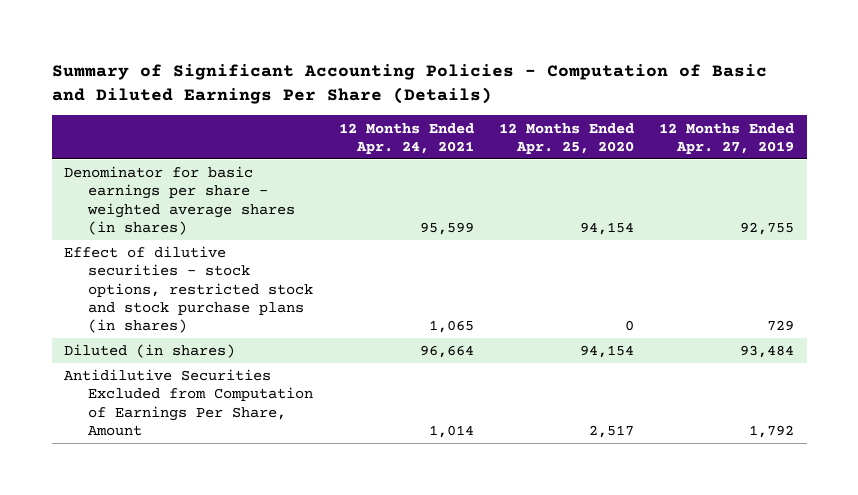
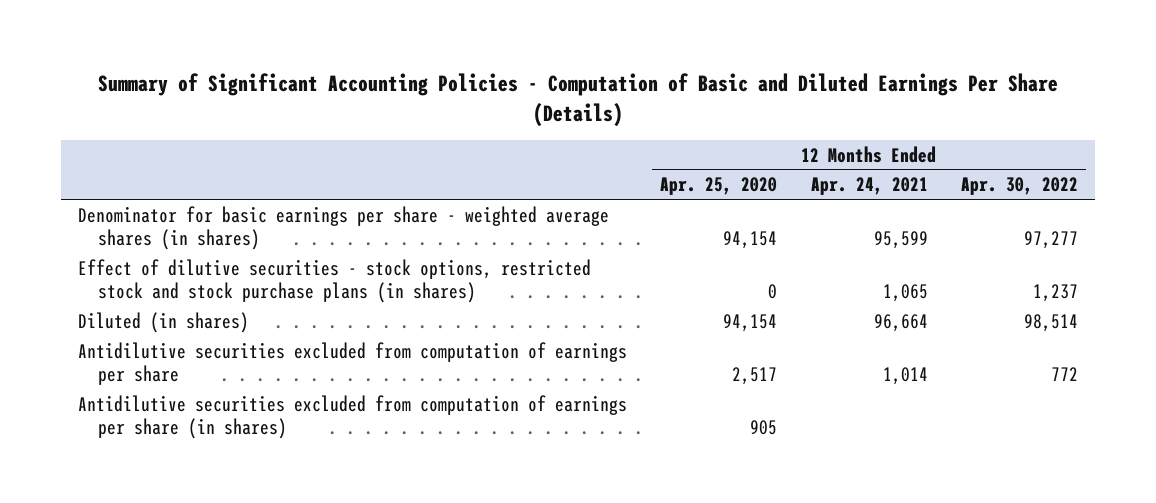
[659,122,795,154] 12 Months Ended Apr. 27, 2019 -> none
none -> [961,177,1079,196] Apr. 30, 2022
[64,369,314,436] Antidilutive Securities Excluded from Computation of Earnings Per Share, Amount -> [77,341,627,385] Antidilutive securities excluded from computation of earnings per share
none -> [77,394,627,439] Antidilutive securities excluded from computation of earnings per share (in shares)

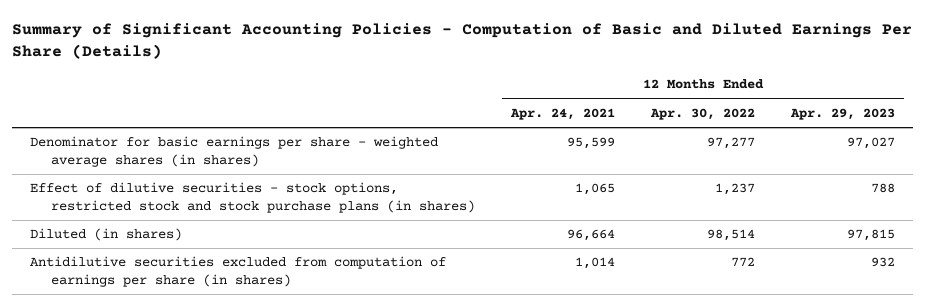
[660,177,778,196] Apr. 25, 2020 -> none
none -> [790,107,896,120] Apr. 29, 2023
[77,394,627,439] Antidilutive securities excluded from computation of earnings per share (in shares) -> none
[77,341,627,385] Antidilutive securities excluded from computation of earnings per share -> [29,256,446,287] Antidilutive securities excluded from computation of earnings per share (in shares)

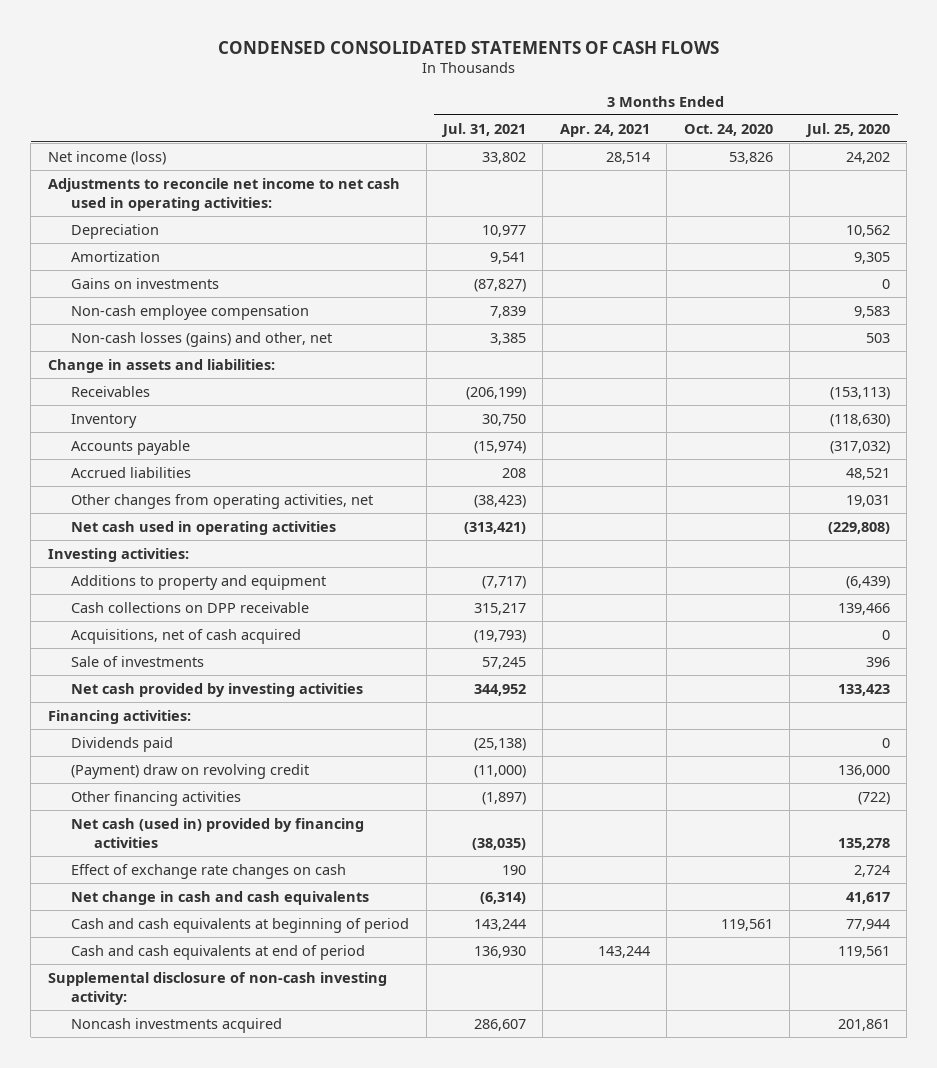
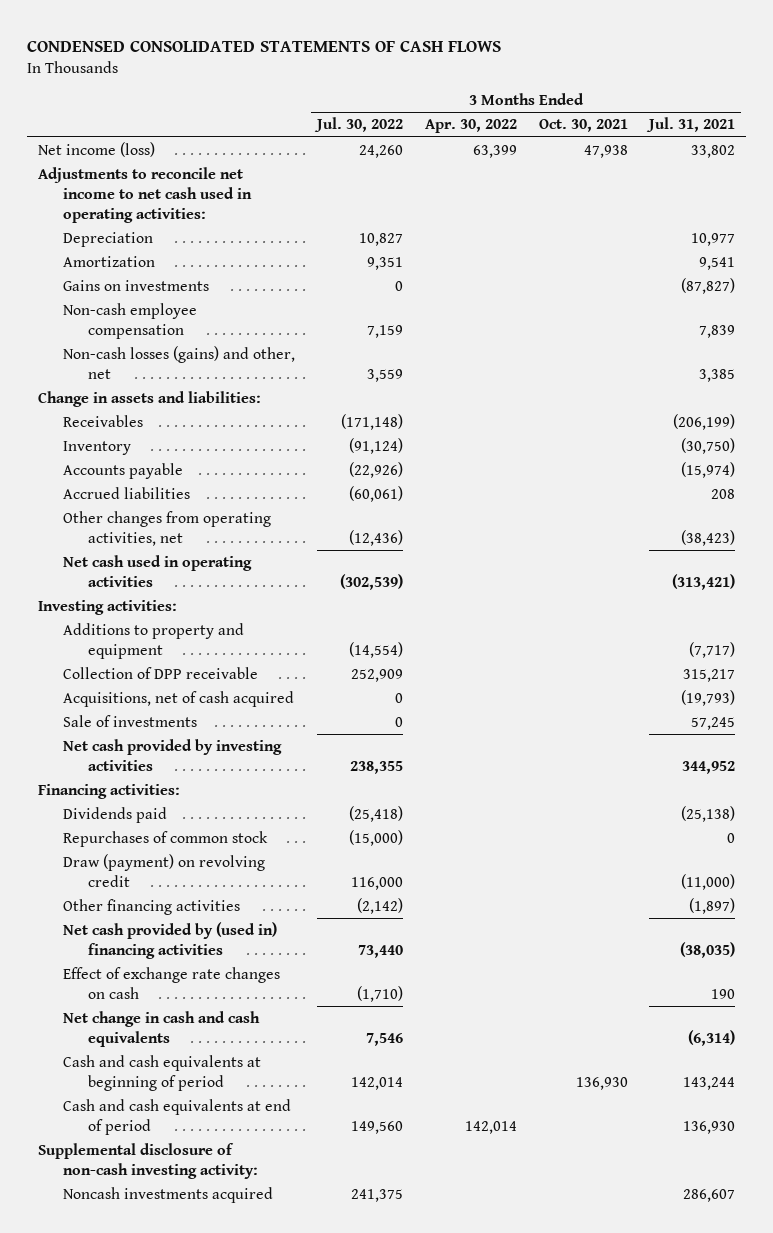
[559,123,650,137] Apr. 24, 2021 -> none
[683,123,773,136] Oct. 24, 2020 -> none
[804,122,890,137] Jul. 25, 2020 -> none
none -> [313,117,403,133] Jul. 30, 2022
none -> [424,119,517,134] Apr. 30, 2022
none -> [538,119,628,133] Oct. 30, 2021
[481,413,526,426] 30,750 -> [681,437,736,454] (30,750)
[71,601,310,613] Cash collections on DPP receivable -> [63,666,259,679] Collection of DPP receivable
none -> [63,830,269,847] Repurchases of common stock
[71,763,310,779] (Payment) draw on revolving credit -> [63,853,266,887] Draw (payment) on revolving credit
[71,817,365,848] Net cash (used in) provided by financing activities -> [63,921,278,959] Net cash provided by (used in) financing activities

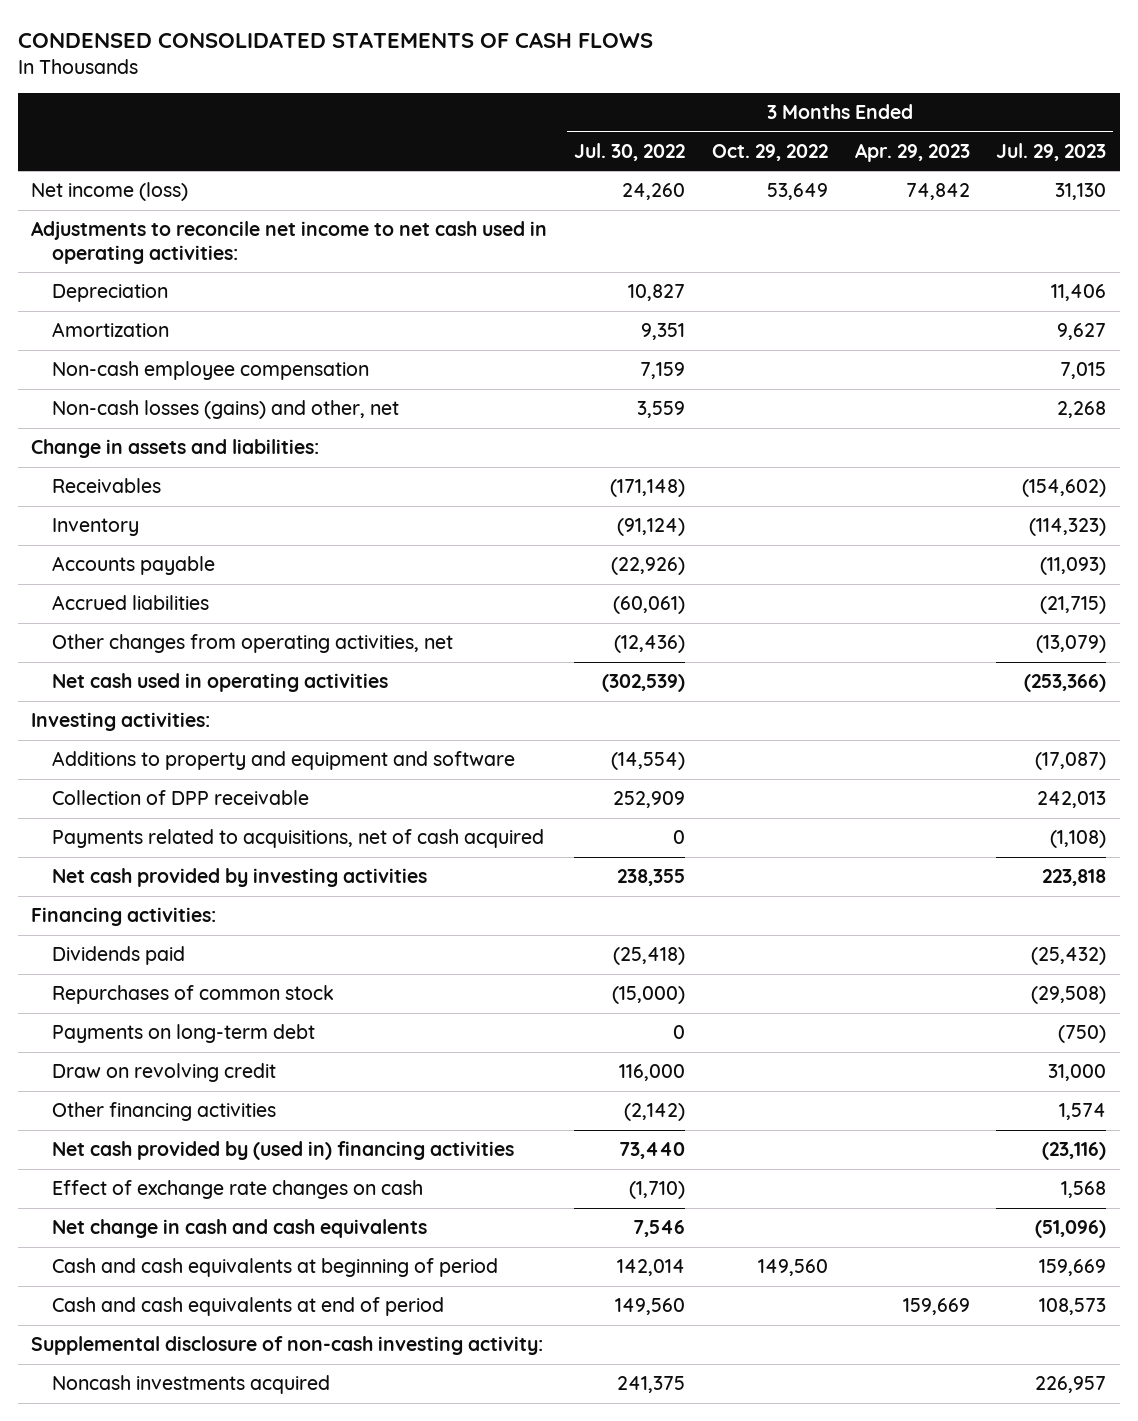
[424,119,517,134] Apr. 30, 2022 -> none
[538,119,628,133] Oct. 30, 2021 -> none
[646,117,736,133] Jul. 31, 2021 -> none
none -> [711,144,828,162] Oct. 29, 2022
none -> [854,143,970,163] Apr. 29, 2023
none -> [996,143,1107,162] Jul. 29, 2023
[63,279,210,291] Gains on investments -> none
[63,622,245,659] Additions to property and equipment -> [51,751,515,771] Additions to property and equipment and software
[63,714,198,727] Sale of investments -> none
[63,690,295,707] Acquisitions, net of cash acquired -> [51,829,544,849] Payments related to acquisitions, net of cash acquired
none -> [51,1024,315,1044] Payments on long-term debt
[63,853,266,887] Draw (payment) on revolving credit -> [51,1063,276,1083] Draw on revolving credit

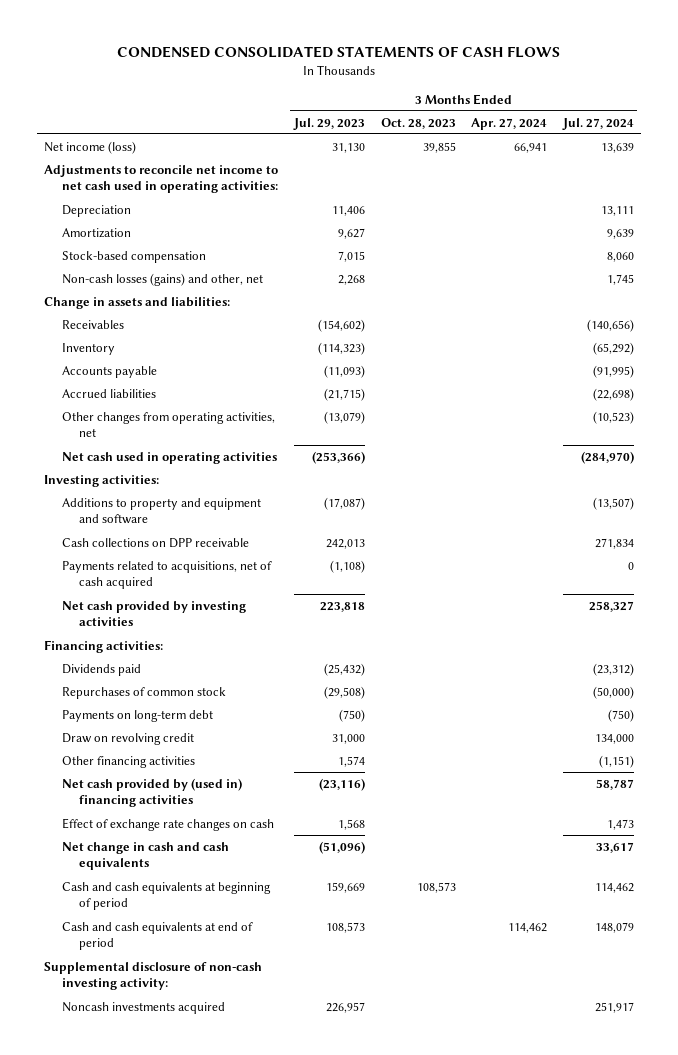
[574,143,686,162] Jul. 30, 2022 -> none
[711,144,828,162] Oct. 29, 2022 -> none
[854,143,970,163] Apr. 29, 2023 -> none
none -> [380,117,456,129] Oct. 28, 2023
none -> [471,117,548,130] Apr. 27, 2024
none -> [561,117,634,130] Jul. 27, 2024
[51,361,369,381] Non-cash employee compensation -> [61,250,206,263] Stock-based compensation
[51,790,309,806] Collection of DPP receivable -> [61,537,249,548] Cash collections on DPP receivable

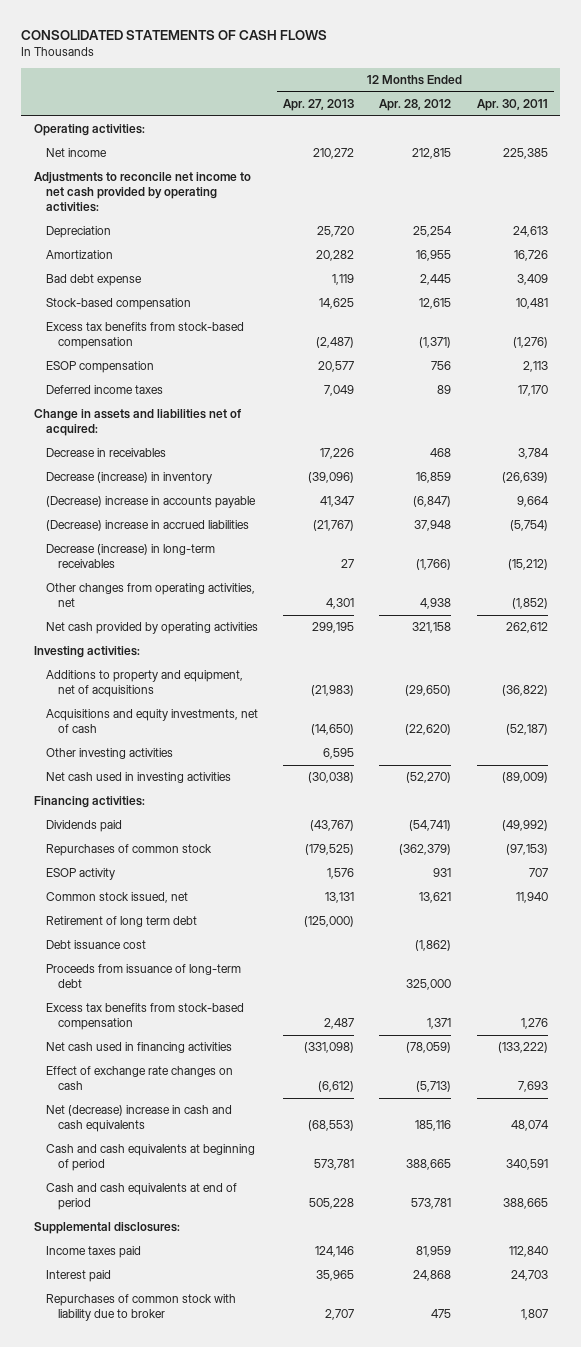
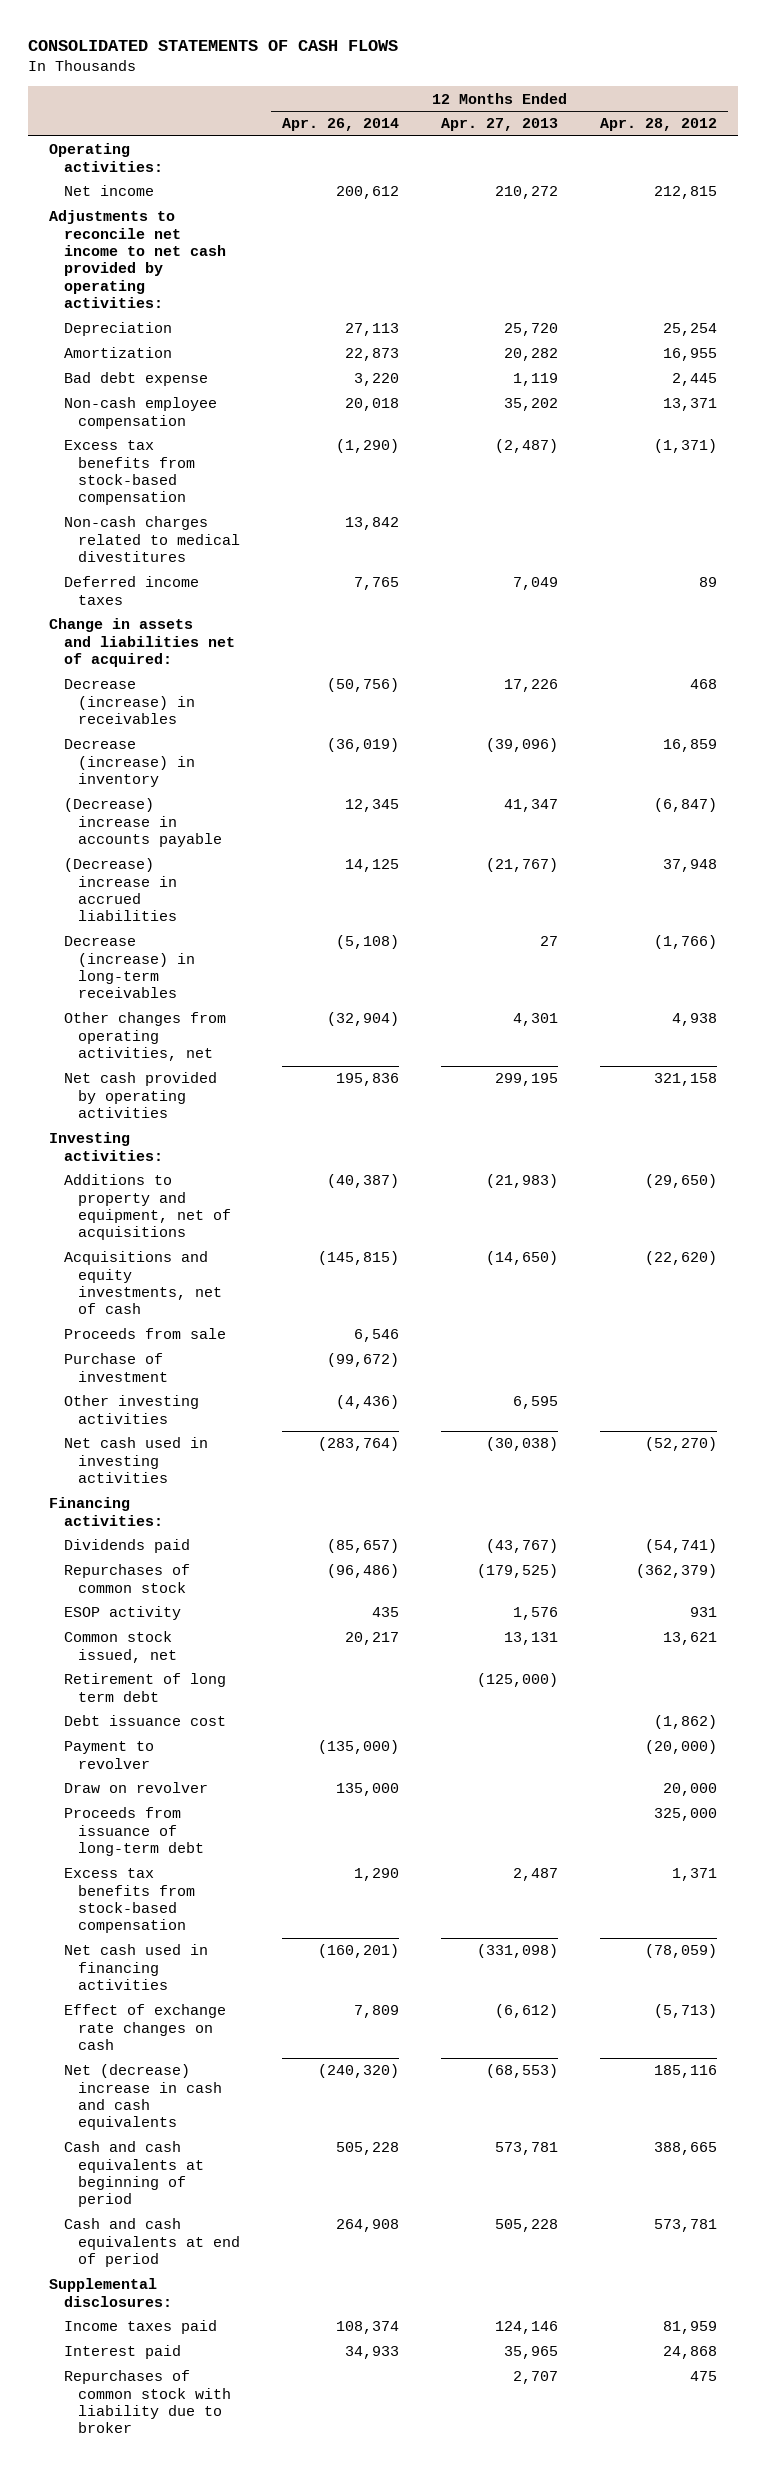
[476,99,548,112] Apr. 30, 2011 -> none
none -> [281,118,399,132] Apr. 26, 2014
[45,298,191,311] Stock-based compensation -> none
none -> [63,397,217,429] Non-cash employee compensation
[45,361,154,374] ESOP compensation -> none
none -> [63,516,240,563] Non-cash charges related to medical divestitures
[45,448,166,458] Decrease in receivables -> [63,679,195,725] Decrease (increase) in receivables
none -> [63,1328,226,1340] Proceeds from sale
none -> [63,1353,168,1382] Purchase of investment
none -> [63,1741,154,1769] Payment to revolver
none -> [63,1782,208,1794] Draw on revolver

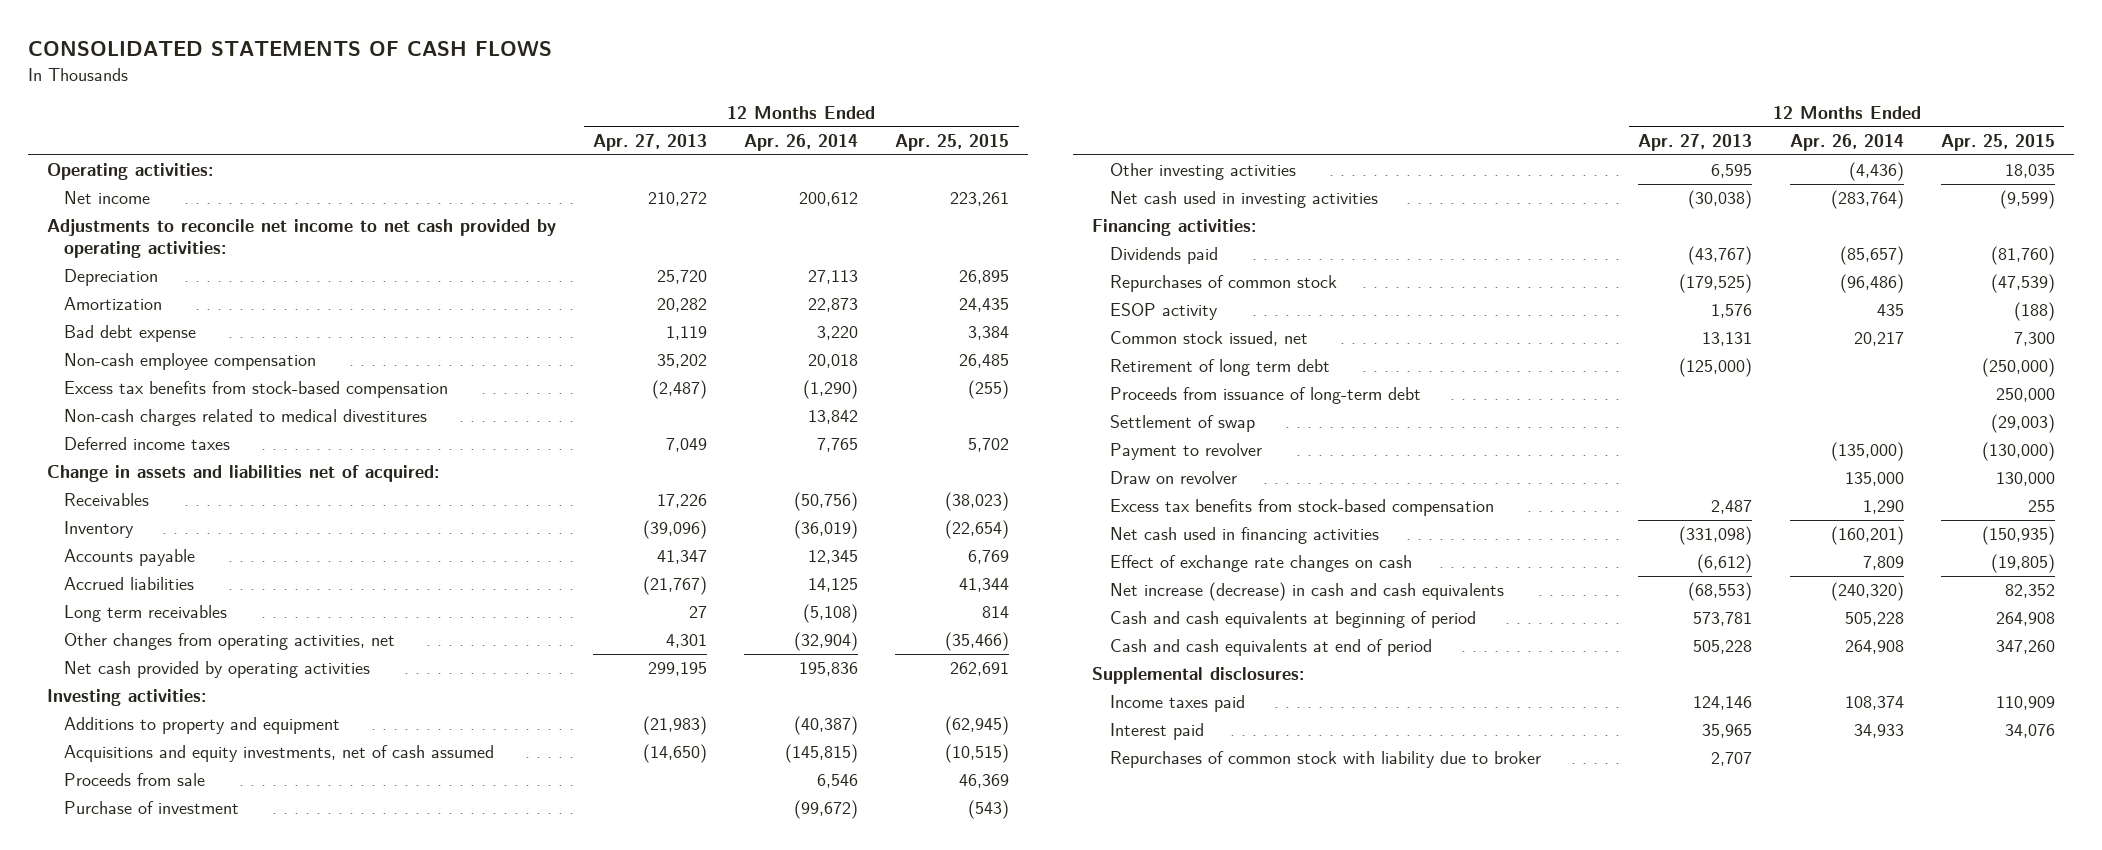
[600,118,718,132] Apr. 28, 2012 -> none
none -> [895,134,1010,152] Apr. 25, 2015
[63,679,195,725] Decrease (increase) in receivables -> [64,493,150,507] Receivables
[63,739,195,788] Decrease (increase) in inventory -> [64,521,135,539] Inventory
[63,798,222,848] (Decrease) increase in accounts payable -> [64,549,196,567] Accounts payable
[63,858,177,922] (Decrease) increase in accrued liabilities -> [64,577,195,591] Accrued liabilities
[63,936,195,999] Decrease (increase) in long-term receivables -> [64,605,228,623] Long term receivables
[63,1174,231,1241] Additions to property and equipment, net of acquisitions -> [64,717,341,735] Additions to property and equipment
[63,1251,222,1315] Acquisitions and equity investments, net of cash -> [64,745,495,763] Acquisitions and equity investments, net of cash assumed
[63,1715,226,1727] Debt issuance cost -> none
[63,1807,204,1857] Proceeds from issuance of long-term debt -> [1109,387,1421,405] Proceeds from issuance of long-term debt
none -> [1109,415,1255,433] Settlement of swap
[63,2064,222,2131] Net (decrease) increase in cash and cash equivalents -> [1109,582,1504,602] Net increase (decrease) in cash and cash equivalents

